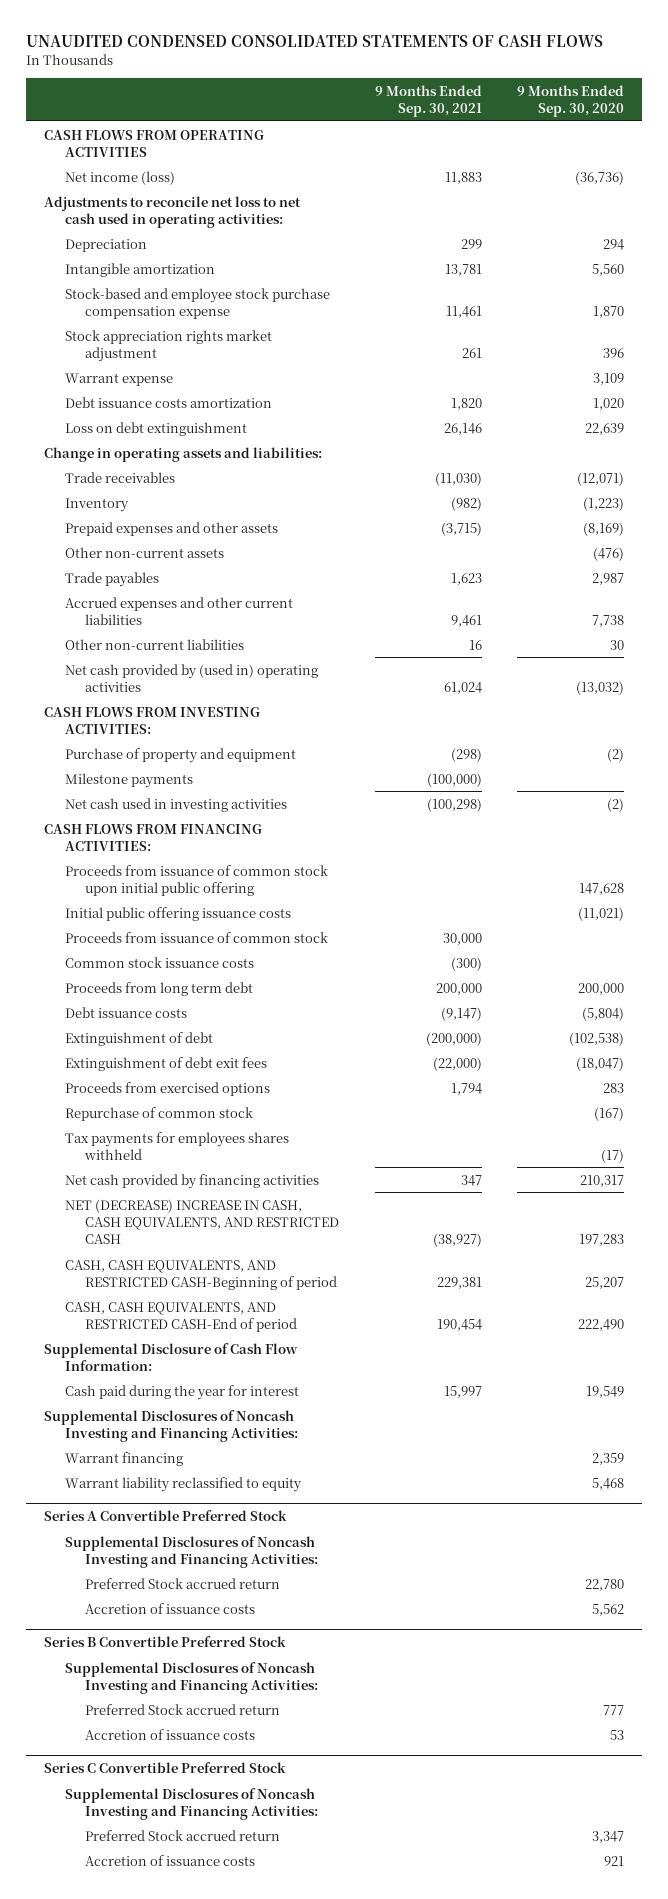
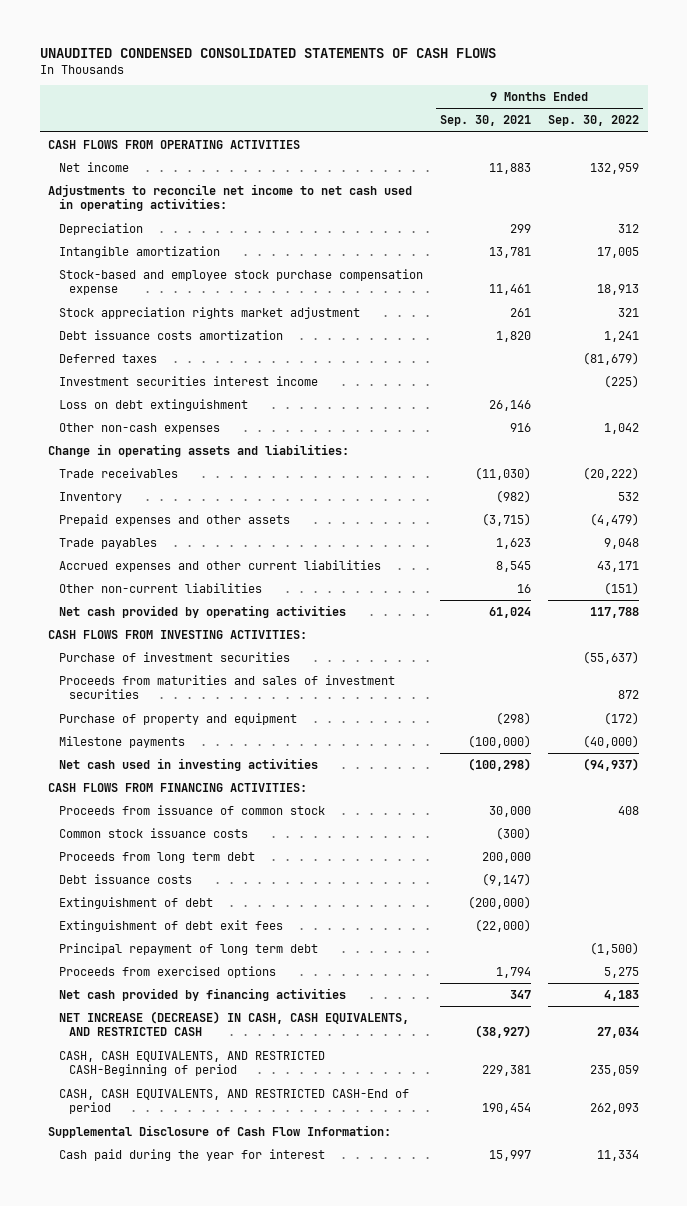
[517,84,625,117] 9 Months Ended Sep. 30, 2020 -> none
none -> [547,115,639,127] Sep. 30, 2022
[64,170,175,185] Net income (loss) -> [58,161,129,172] Net income
[44,195,302,228] Adjustments to reconcile net loss to net cash used in operating activities: -> [48,183,413,212] Adjustments to reconcile net income to net cash used in operating activities:
[64,372,173,386] Warrant expense -> none
none -> [58,353,157,363] Deferred taxes
none -> [58,375,318,386] Investment securities interest income
none -> [58,422,220,434] Other non-cash expenses
[64,546,224,558] Other non-current assets -> none
[450,614,482,627] 9,461 -> [495,560,531,572] 8,545
[64,663,318,692] Net cash provided by (used in) operating activities -> [58,604,346,618] Net cash provided by operating activities
none -> [58,651,290,662] Purchase of investment securities
none -> [58,674,395,700] Proceeds from maturities and sales of investment securities
[64,864,328,896] Proceeds from issuance of common stock upon initial public offering -> none
[64,906,291,921] Initial public offering issuance costs -> none
none -> [58,942,318,955] Principal repayment of long term debt
[64,1106,253,1121] Repurchase of common stock -> none
[64,1131,289,1160] Tax payments for employees shares withheld -> none
[64,1198,340,1244] NET (DECREASE) INCREASE IN CASH, CASH EQUIVALENTS, AND RESTRICTED CASH -> [58,1010,409,1037] NET INCREASE (DECREASE) IN CASH, CASH EQUIVALENTS, AND RESTRICTED CASH
[44,1409,298,1442] Supplemental Disclosures of Noncash Investing and Financing Activities: -> none
[64,1451,183,1466] Warrant financing -> none
[64,1476,302,1492] Warrant liability reclassified to equity -> none
[44,1510,288,1522] Series A Convertible Preferred Stock -> none
[64,1535,319,1568] Supplemental Disclosures of Noncash Investing and Financing Activities: -> none
[85,1577,281,1589] Preferred Stock accrued return -> none
[85,1602,256,1614] Accretion of issuance costs -> none
[44,1636,287,1648] Series B Convertible Preferred Stock -> none
[64,1661,319,1694] Supplemental Disclosures of Noncash Investing and Financing Activities: -> none
[85,1703,281,1715] Preferred Stock accrued return -> none
[85,1728,256,1740] Accretion of issuance costs -> none
[44,1762,287,1774] Series C Convertible Preferred Stock -> none
[64,1787,319,1820] Supplemental Disclosures of Noncash Investing and Financing Activities: -> none
[85,1829,281,1841] Preferred Stock accrued return -> none
[85,1854,256,1866] Accretion of issuance costs -> none

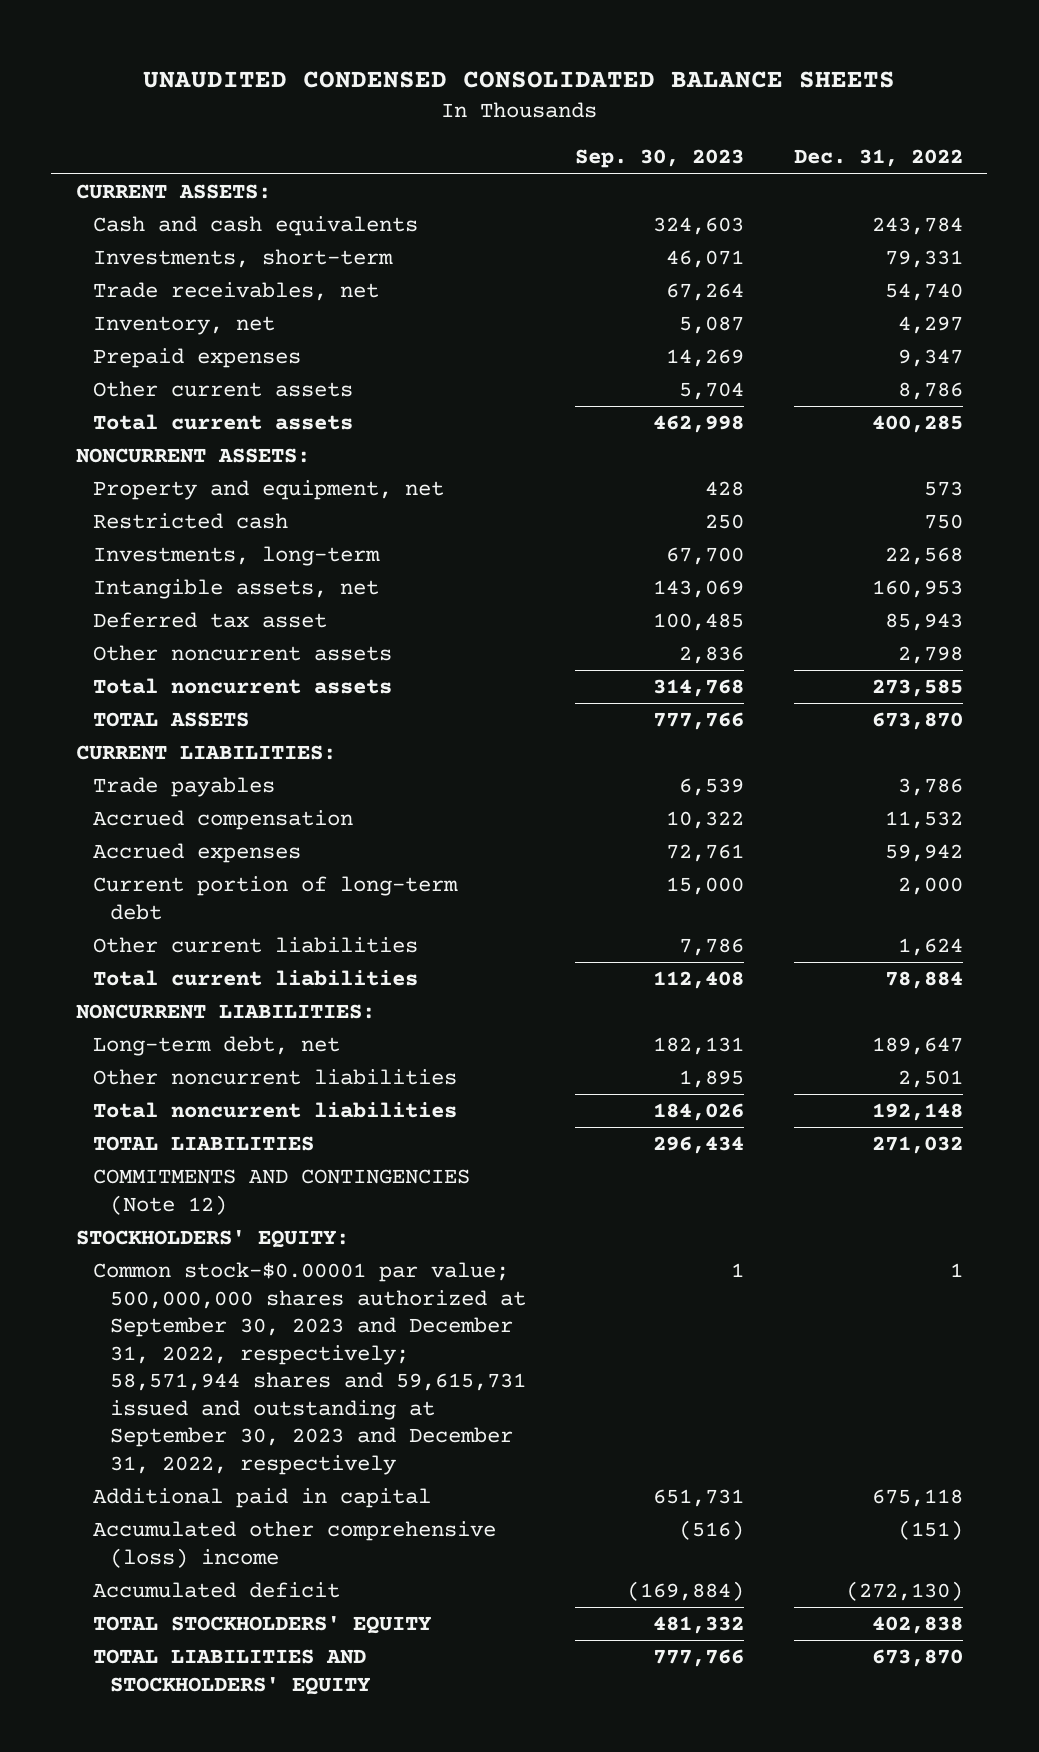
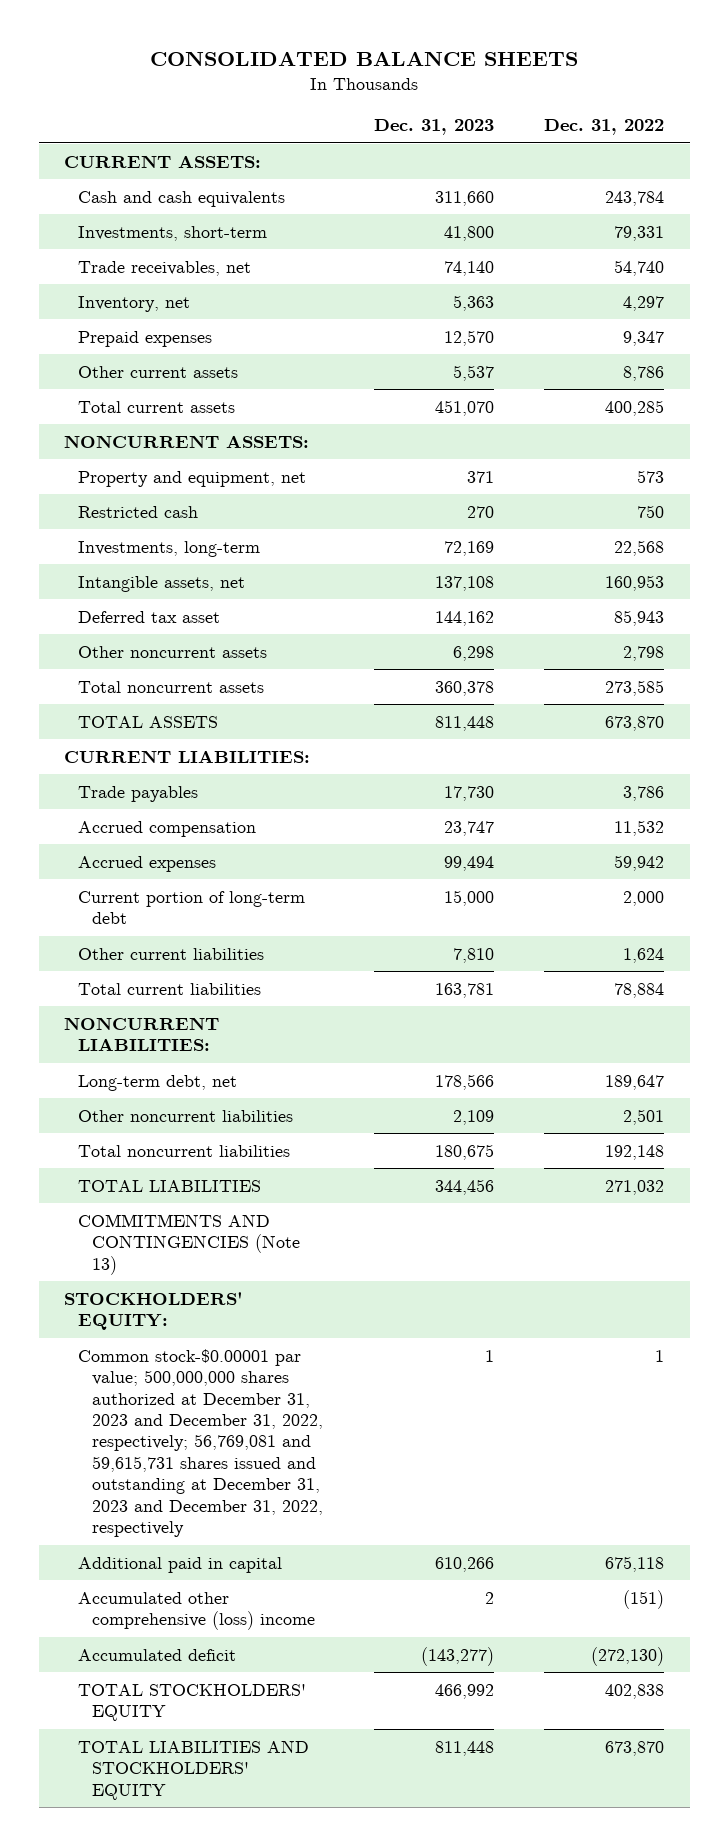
[143,70,896,88] UNAUDITED CONDENSED CONSOLIDATED BALANCE SHEETS -> [150,51,579,67] CONSOLIDATED BALANCE SHEETS
[575,149,745,169] Sep. 30, 2023 -> none
none -> [373,119,494,136] Dec. 31, 2023
[93,1169,471,1215] COMMITMENTS AND CONTINGENCIES (Note 12) -> [78,1213,301,1275] COMMITMENTS AND CONTINGENCIES (Note 13)
[93,1262,527,1475] Common stock-$0.00001 par value; 500,000,000 shares authorized at September 30, 2023 and December 31, 2022, respectively; 58,571,944 shares and 59,615,731 issued and outstanding at September 30, 2023 and December 31, 2022, respectively -> [78,1348,324,1538] Common stock-$0.00001 par value; 500,000,000 shares authorized at December 31, 2023 and December 31, 2022, respectively; 56,769,081 and 59,615,731 shares issued and outstanding at December 31, 2023 and December 31, 2022, respectively

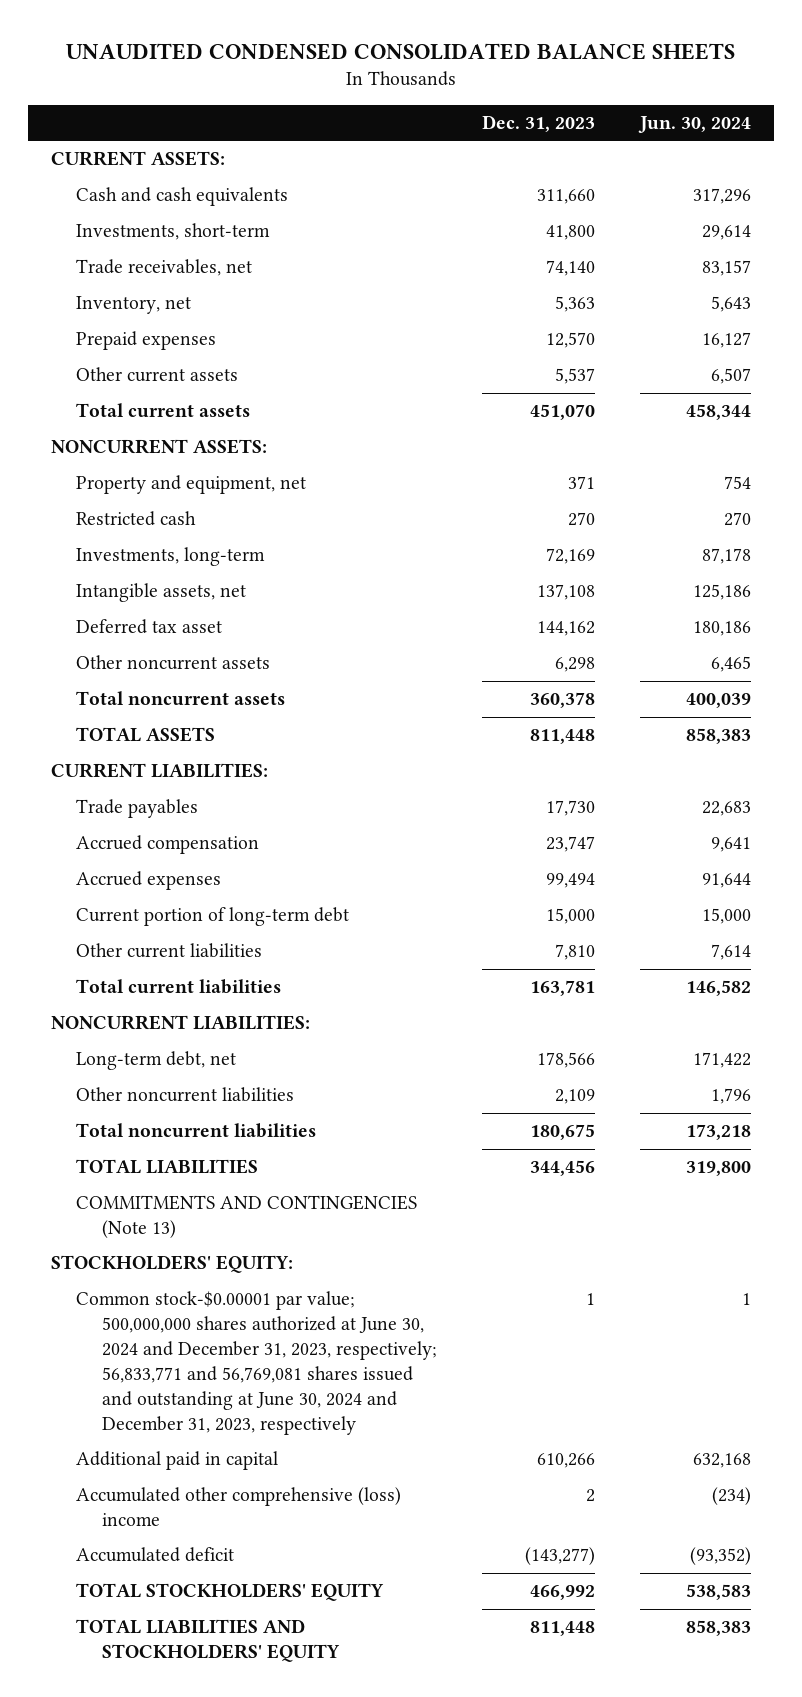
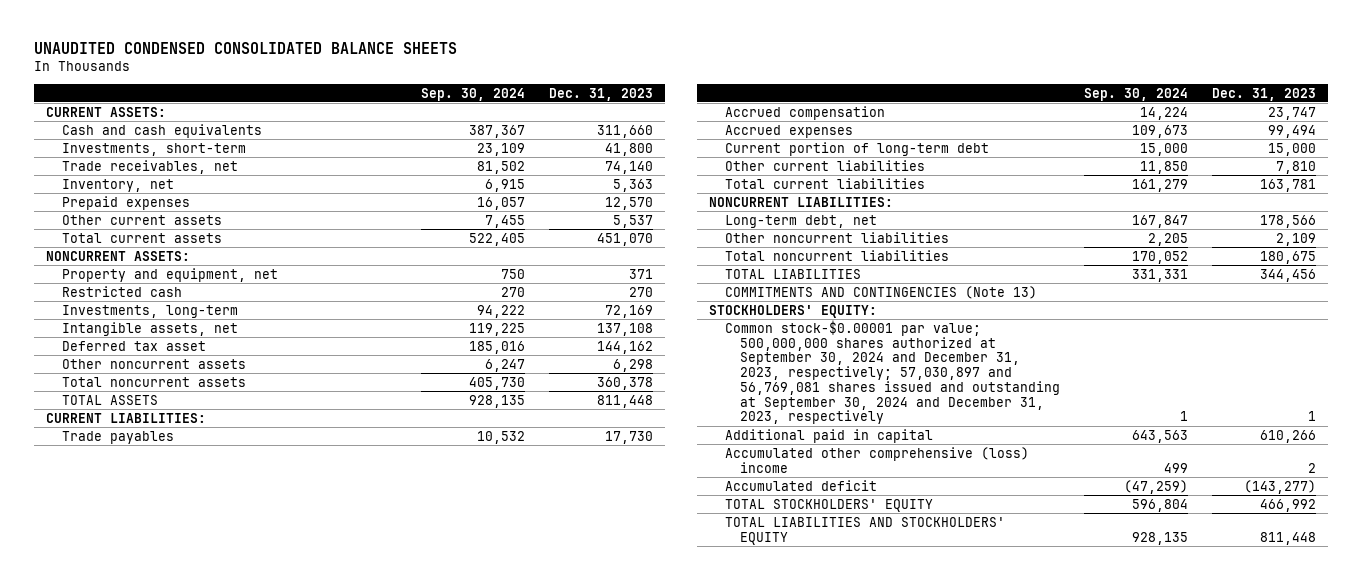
[638,115,752,133] Jun. 30, 2024 -> none
none -> [421,87,526,101] Sep. 30, 2024
[76,1291,437,1435] Common stock-$0.00001 par value; 500,000,000 shares authorized at June 30, 2024 and December 31, 2023, respectively; 56,833,771 and 56,769,081 shares issued and outstanding at June 30, 2024 and December 31, 2023, respectively -> [724,319,1061,425] Common stock-$0.00001 par value; 500,000,000 shares authorized at September 30, 2024 and December 31, 2023, respectively; 57,030,897 and 56,769,081 shares issued and outstanding at September 30, 2024 and December 31, 2023, respectively

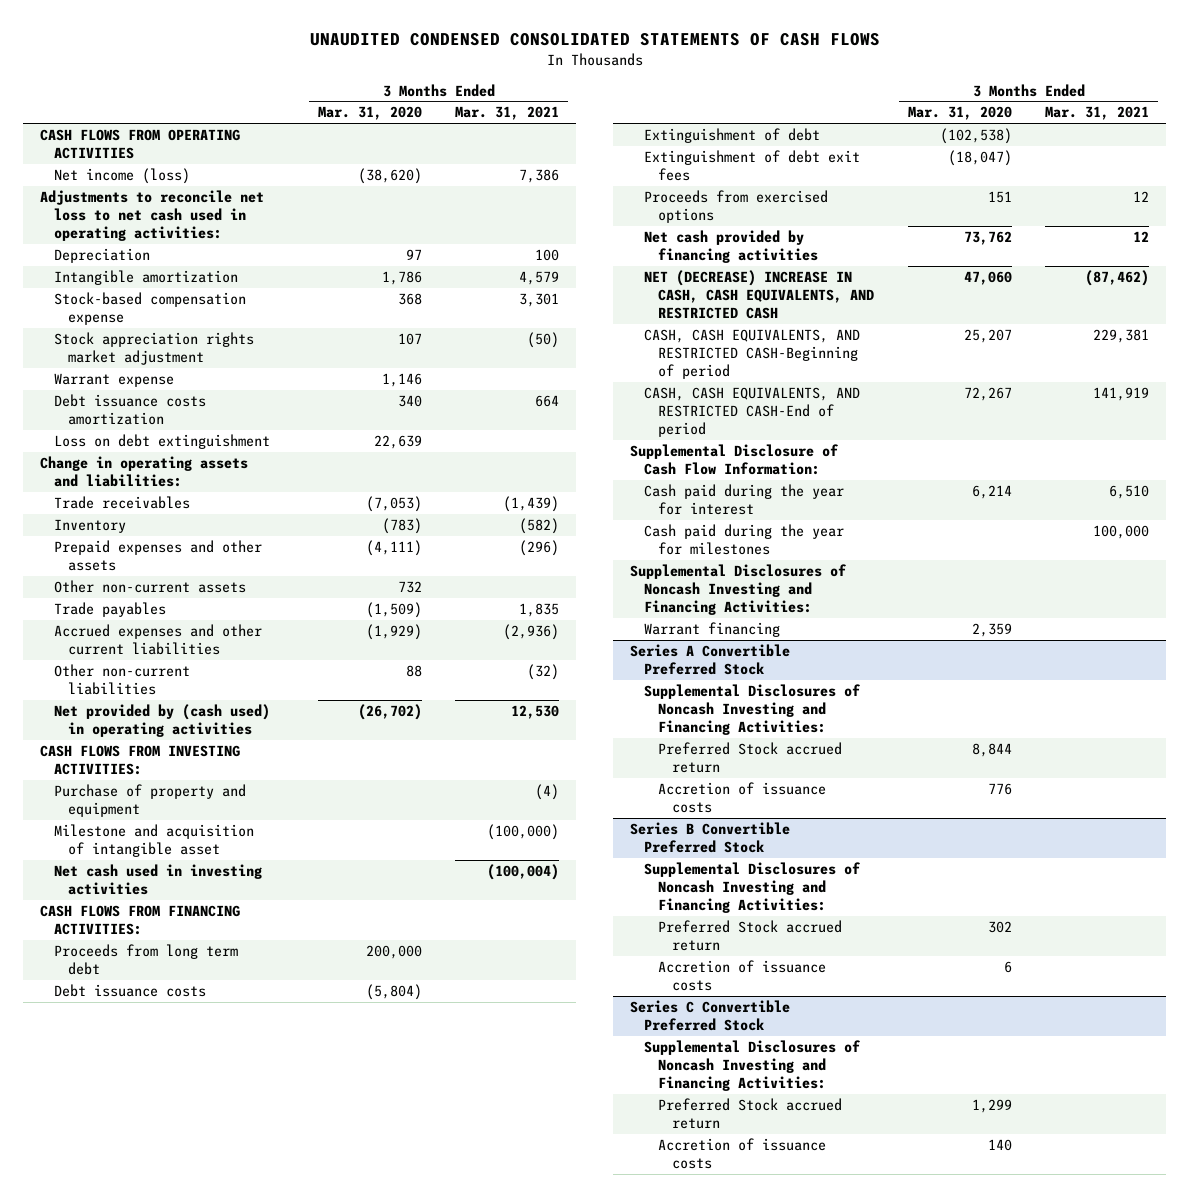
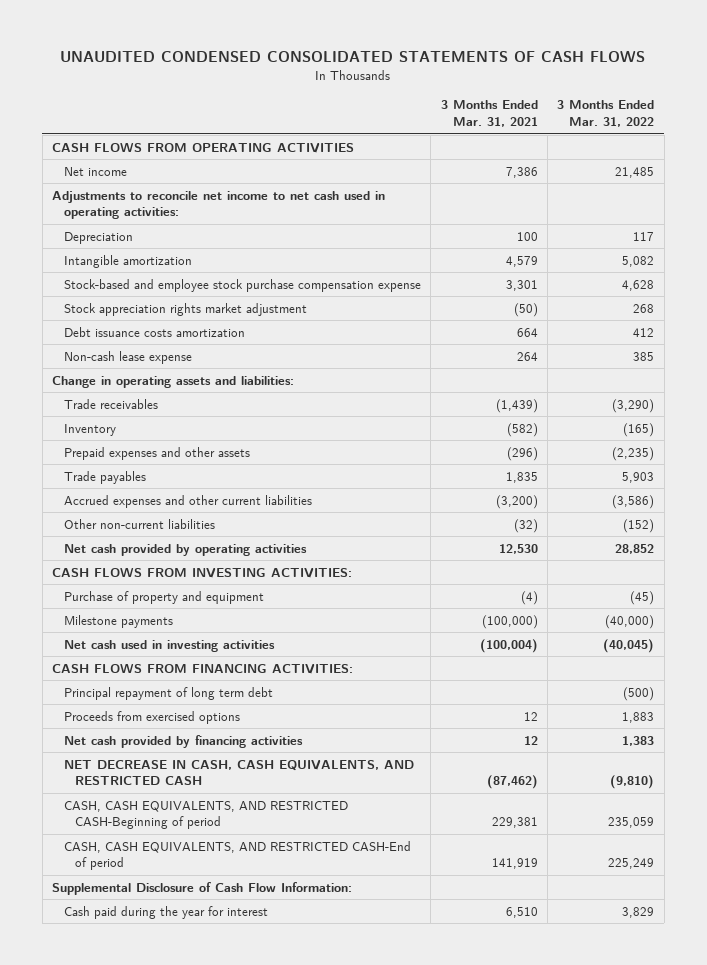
[317,106,422,121] Mar. 31, 2020 -> none
none -> [557,100,655,127] 3 Months Ended Mar. 31, 2022
[53,167,190,184] Net income (loss) -> [63,166,127,176] Net income
[39,189,264,242] Adjustments to reconcile net loss to net cash used in operating activities: -> [52,190,386,220] Adjustments to reconcile net income to net cash used in operating activities:
[53,291,246,326] Stock-based compensation expense -> [63,278,421,292] Stock-based and employee stock purchase compensation expense
[53,372,174,387] Warrant expense -> none
[53,433,270,449] Loss on debt extinguishment -> none
none -> [63,350,192,364] Non-cash lease expense
[53,579,246,593] Other non-current assets -> none
[503,623,560,640] (2,936) -> [495,494,538,509] (3,200)
[53,703,270,738] Net provided by (cash used) in operating activities -> [63,543,307,556] Net cash provided by operating activities
[53,823,254,858] Milestone and acquisition of intangible asset -> none
none -> [63,614,173,628] Milestone payments
[53,943,238,976] Proceeds from long term debt -> none
[53,983,206,997] Debt issuance costs -> none
[643,127,820,143] Extinguishment of debt -> none
[643,149,860,182] Extinguishment of debt exit fees -> none
none -> [63,686,273,700] Principal repayment of long term debt
[643,269,874,320] NET (DECREASE) INCREASE IN CASH, CASH EQUIVALENTS, AND RESTRICTED CASH -> [63,759,414,786] NET DECREASE IN CASH, CASH EQUIVALENTS, AND RESTRICTED CASH
[643,523,844,556] Cash paid during the year for milestones -> none
[629,563,847,616] Supplemental Disclosures of Noncash Investing and Financing Activities: -> none
[643,621,780,637] Warrant financing -> none
[629,643,790,676] Series A Convertible Preferred Stock -> none
[643,683,861,736] Supplemental Disclosures of Noncash Investing and Financing Activities: -> none
[657,741,842,774] Preferred Stock accrued return -> none
[657,781,826,814] Accretion of issuance costs -> none
[629,821,790,854] Series B Convertible Preferred Stock -> none
[643,861,861,914] Supplemental Disclosures of Noncash Investing and Financing Activities: -> none
[657,919,842,952] Preferred Stock accrued return -> none
[657,959,826,992] Accretion of issuance costs -> none
[629,999,790,1032] Series C Convertible Preferred Stock -> none
[643,1039,861,1092] Supplemental Disclosures of Noncash Investing and Financing Activities: -> none
[657,1097,842,1130] Preferred Stock accrued return -> none
[657,1137,826,1170] Accretion of issuance costs -> none

